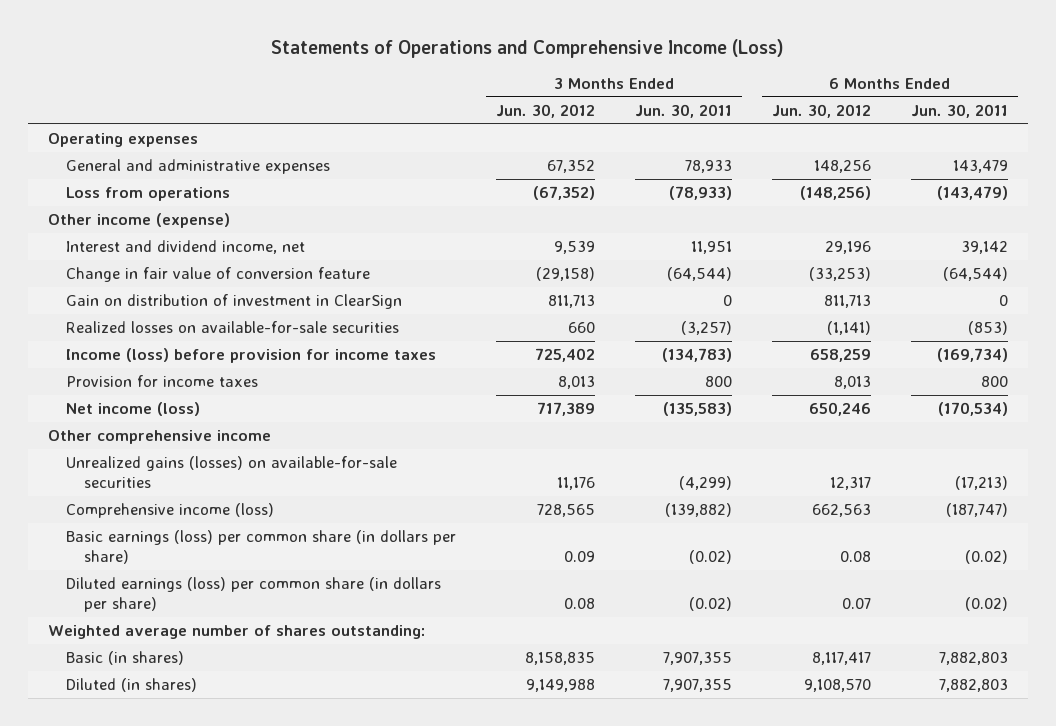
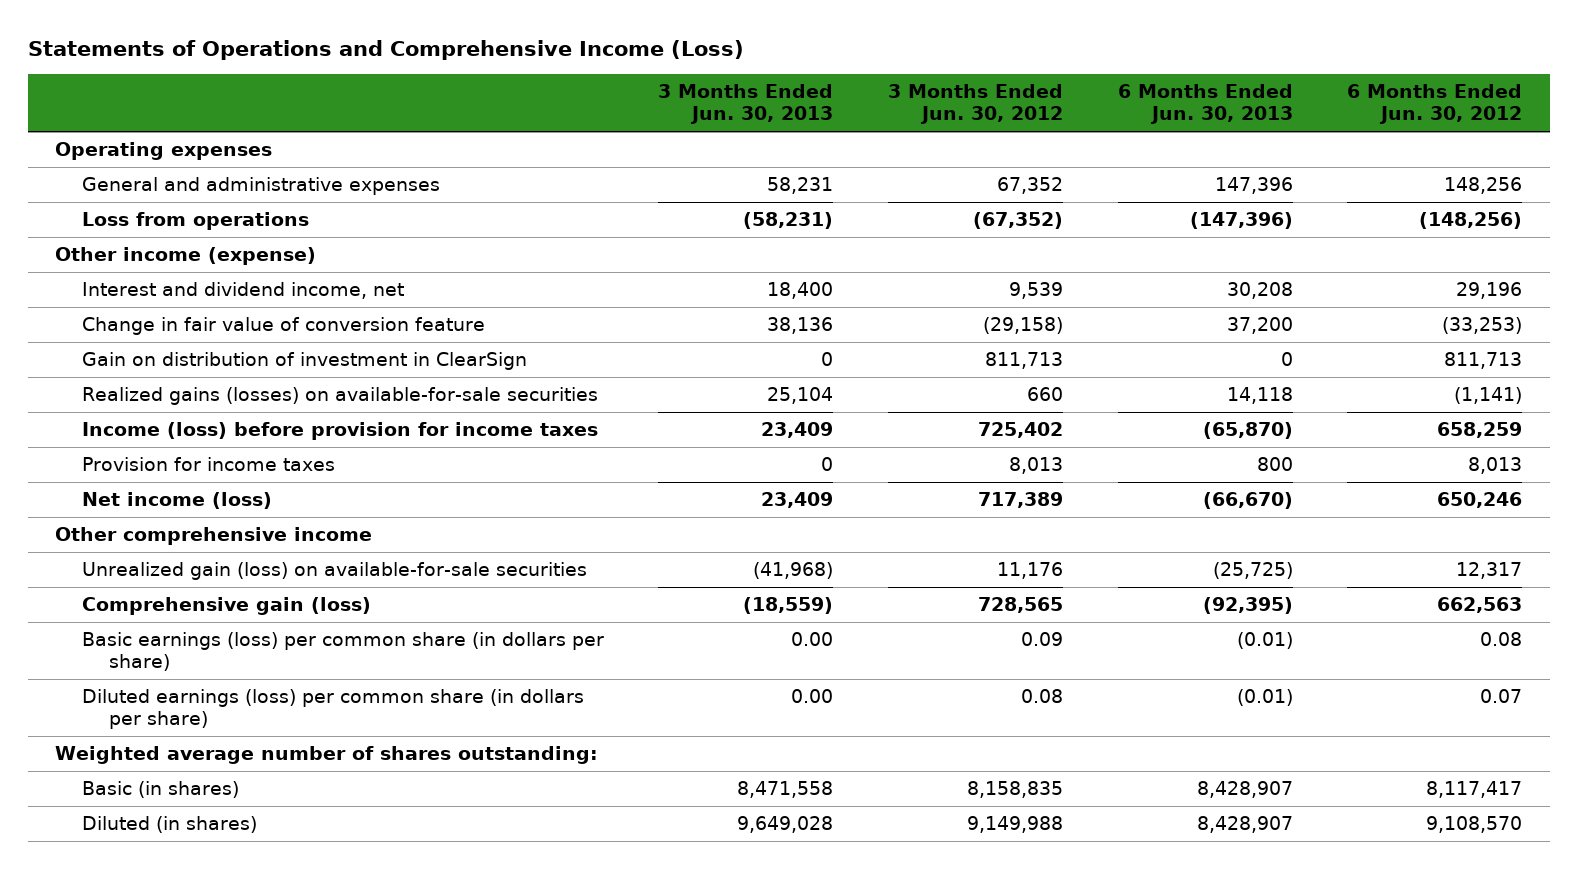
[635,103,733,118] Jun. 30, 2011 -> none
[911,103,1009,118] Jun. 30, 2011 -> none
none -> [658,84,834,125] 3 Months Ended Jun. 30, 2013
none -> [1117,84,1293,125] 6 Months Ended Jun. 30, 2013
[65,320,399,333] Realized losses on available-for-sale securities -> [81,387,598,406] Realized gains (losses) on available-for-sale securities
[65,455,397,489] Unrealized gains (losses) on available-for-sale securities -> [81,562,587,581] Unrealized gain (loss) on available-for-sale securities
[65,502,274,518] Comprehensive income (loss) -> [81,597,371,616] Comprehensive gain (loss)

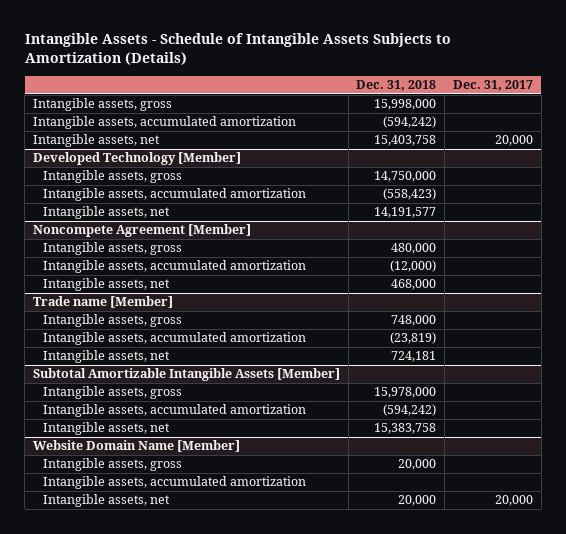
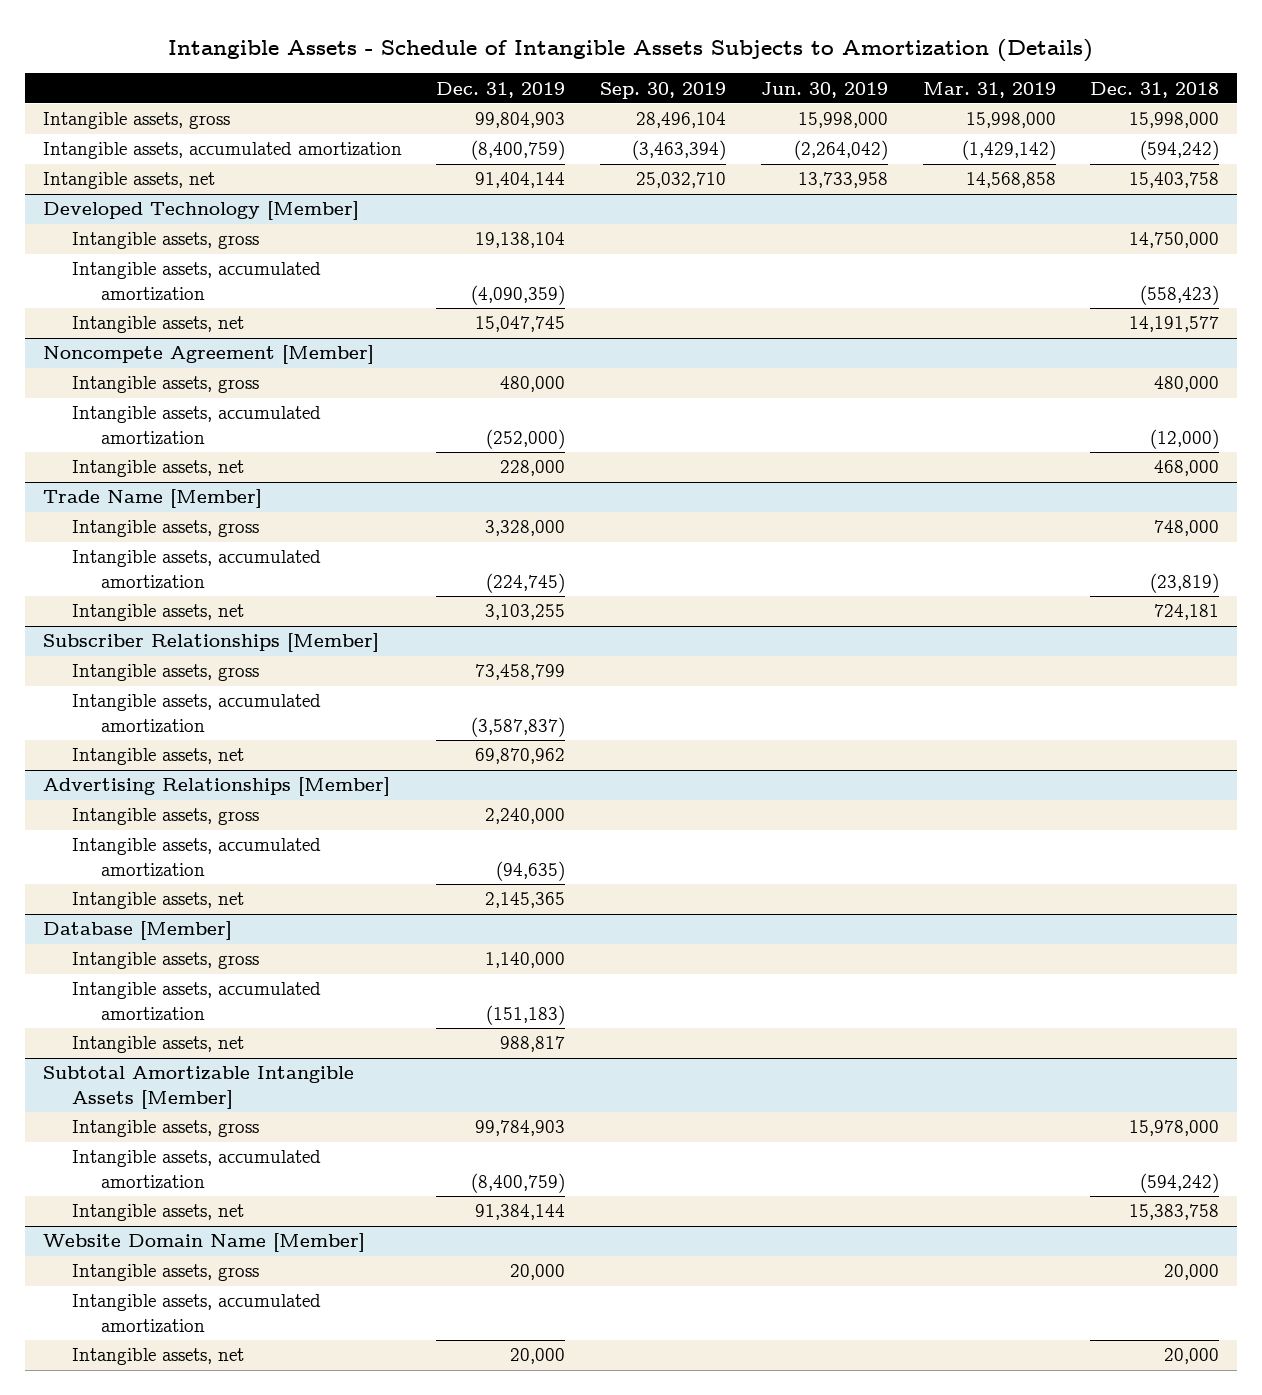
[452,79,533,91] Dec. 31, 2017 -> none
none -> [436,81,566,98] Dec. 31, 2019
none -> [600,81,727,99] Sep. 30, 2019
none -> [760,81,888,98] Jun. 30, 2019
none -> [922,81,1056,98] Mar. 31, 2019
[32,296,173,309] Trade name [Member] -> [42,489,262,509] Trade Name [Member]
none -> [42,633,379,653] Subscriber Relationships [Member]
none -> [71,664,259,682] Intangible assets, gross
none -> [71,694,321,732] Intangible assets, accumulated amortization
none -> [71,748,244,766] Intangible assets, net
none -> [42,777,390,797] Advertising Relationships [Member]
none -> [71,808,259,826] Intangible assets, gross
none -> [71,838,321,876] Intangible assets, accumulated amortization
none -> [71,892,244,910] Intangible assets, net
none -> [42,921,232,941] Database [Member]
none -> [71,952,259,970] Intangible assets, gross
none -> [71,982,321,1020] Intangible assets, accumulated amortization
none -> [71,1036,244,1054] Intangible assets, net

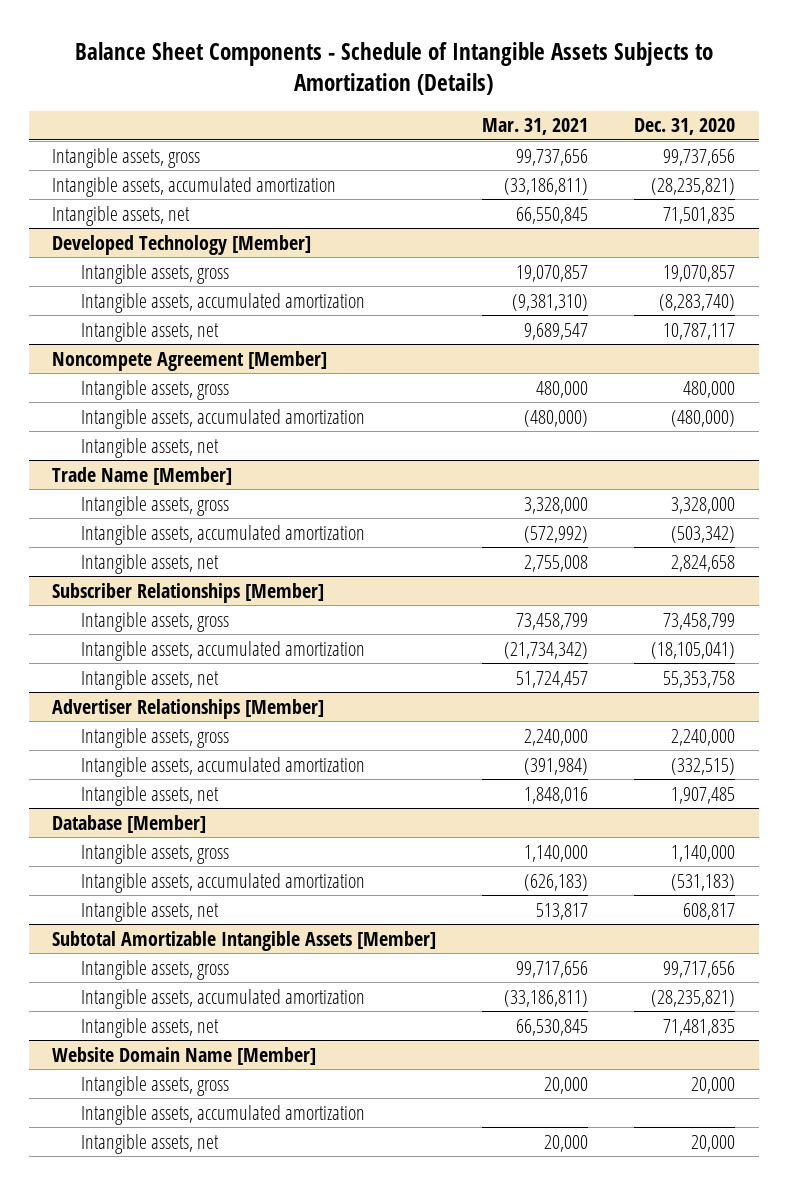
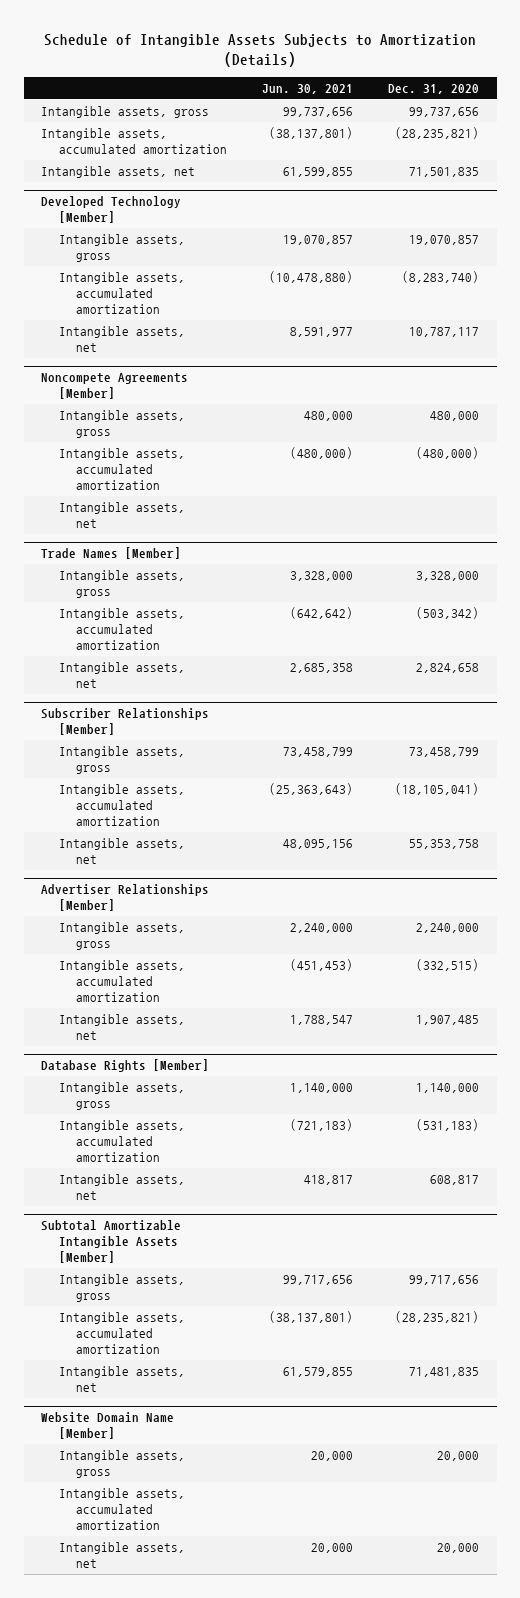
[74,41,713,95] Balance Sheet Components - Schedule of Intangible Assets Subjects to Amortization (Details) -> [44,33,477,67] Schedule of Intangible Assets Subjects to Amortization (Details)
[482,118,589,136] Mar. 31, 2021 -> none
none -> [261,83,353,94] Jun. 30, 2021
[51,350,327,371] Noncompete Agreement [Member] -> [41,373,189,400] Noncompete Agreements [Member]
[51,466,232,485] Trade Name [Member] -> [41,547,182,560] Trade Names [Member]
[51,814,206,833] Database [Member] -> [41,1059,210,1073] Database Rights [Member]

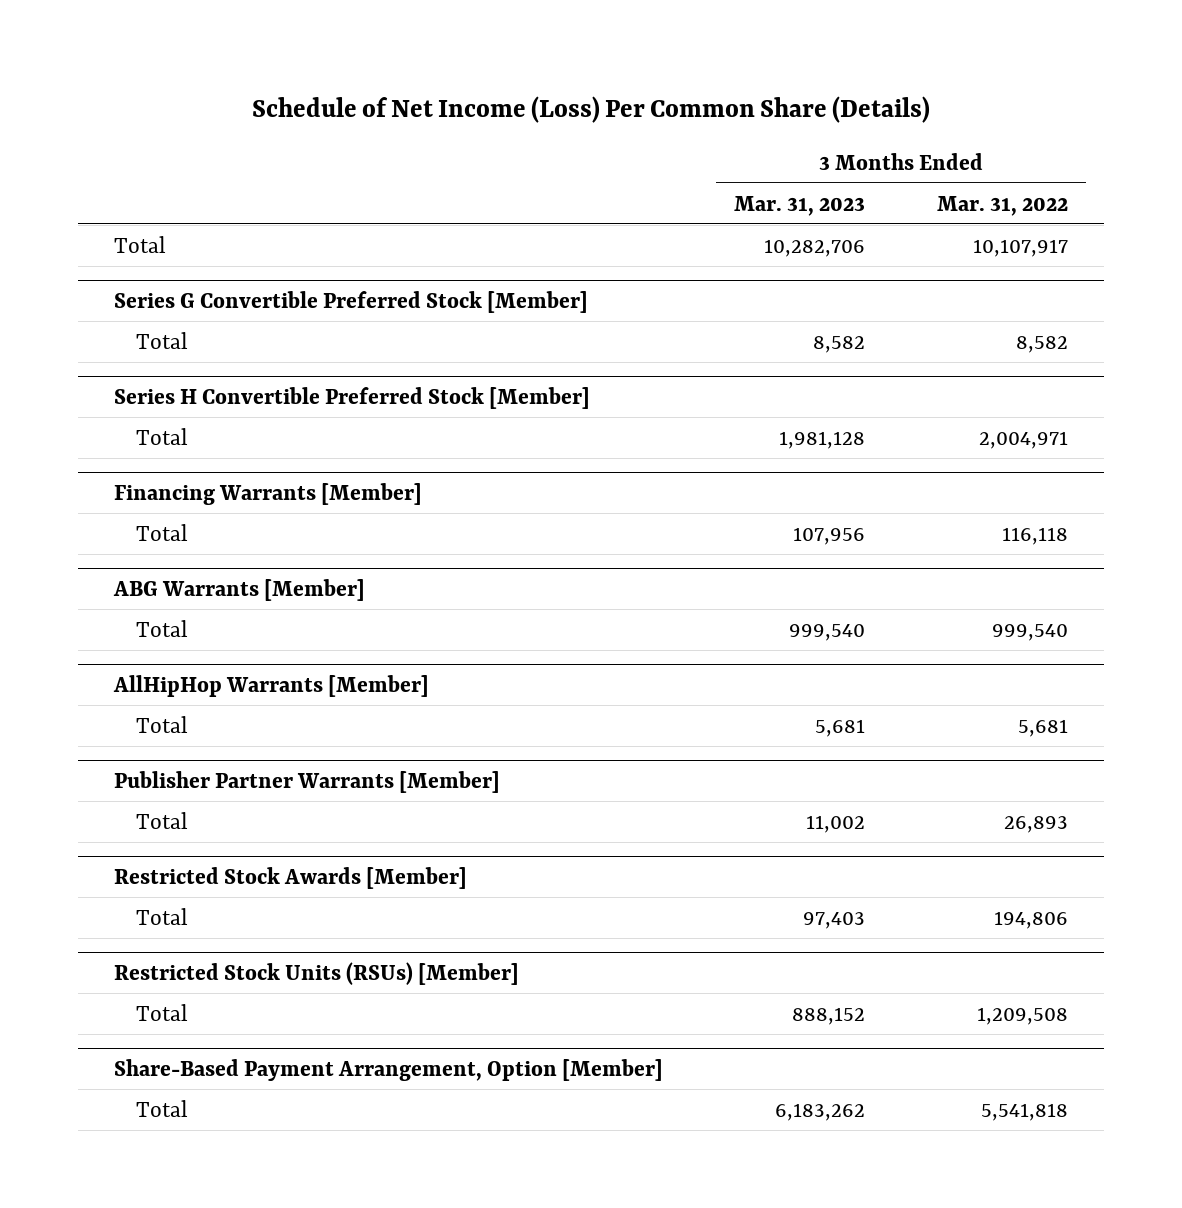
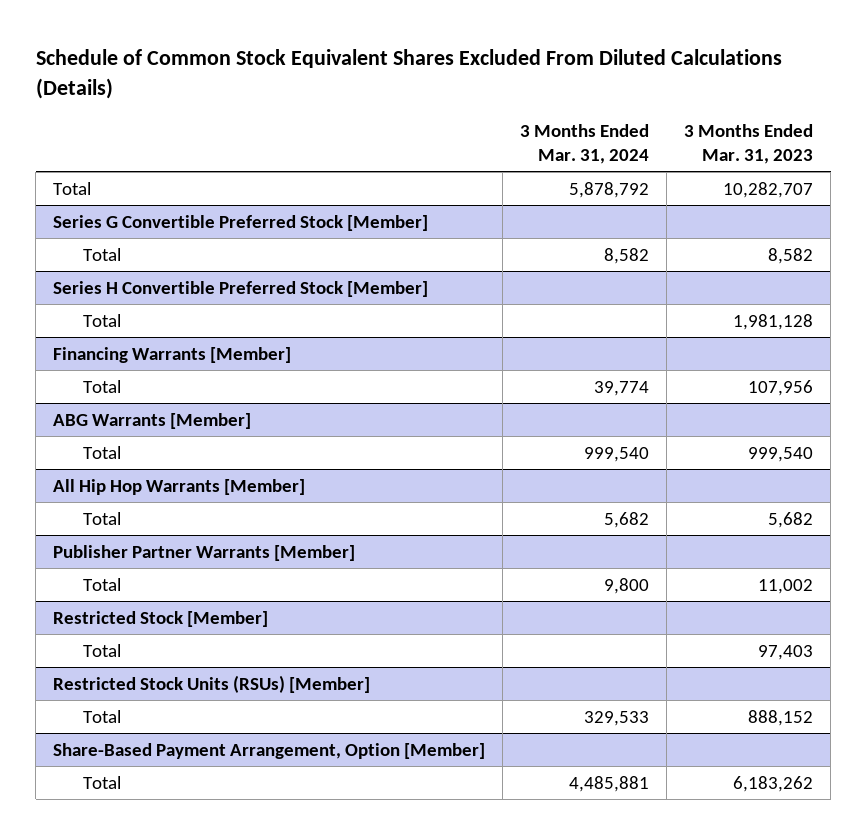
[251,96,930,124] Schedule of Net Income (Loss) Per Common Share (Details) -> [35,49,782,99] Schedule of Common Stock Equivalent Shares Excluded From Diluted Calculations (Details)
[936,195,1068,216] Mar. 31, 2022 -> none
none -> [520,123,650,164] 3 Months Ended Mar. 31, 2024
[764,238,866,257] 10,282,706 -> [723,181,814,198] 10,282,707
[112,675,429,698] AllHipHop Warrants [Member] -> [53,478,306,495] All Hip Hop Warrants [Member]
[815,718,866,737] 5,681 -> [768,511,814,528] 5,682
[113,867,467,890] Restricted Stock Awards [Member] -> [53,610,269,627] Restricted Stock [Member]

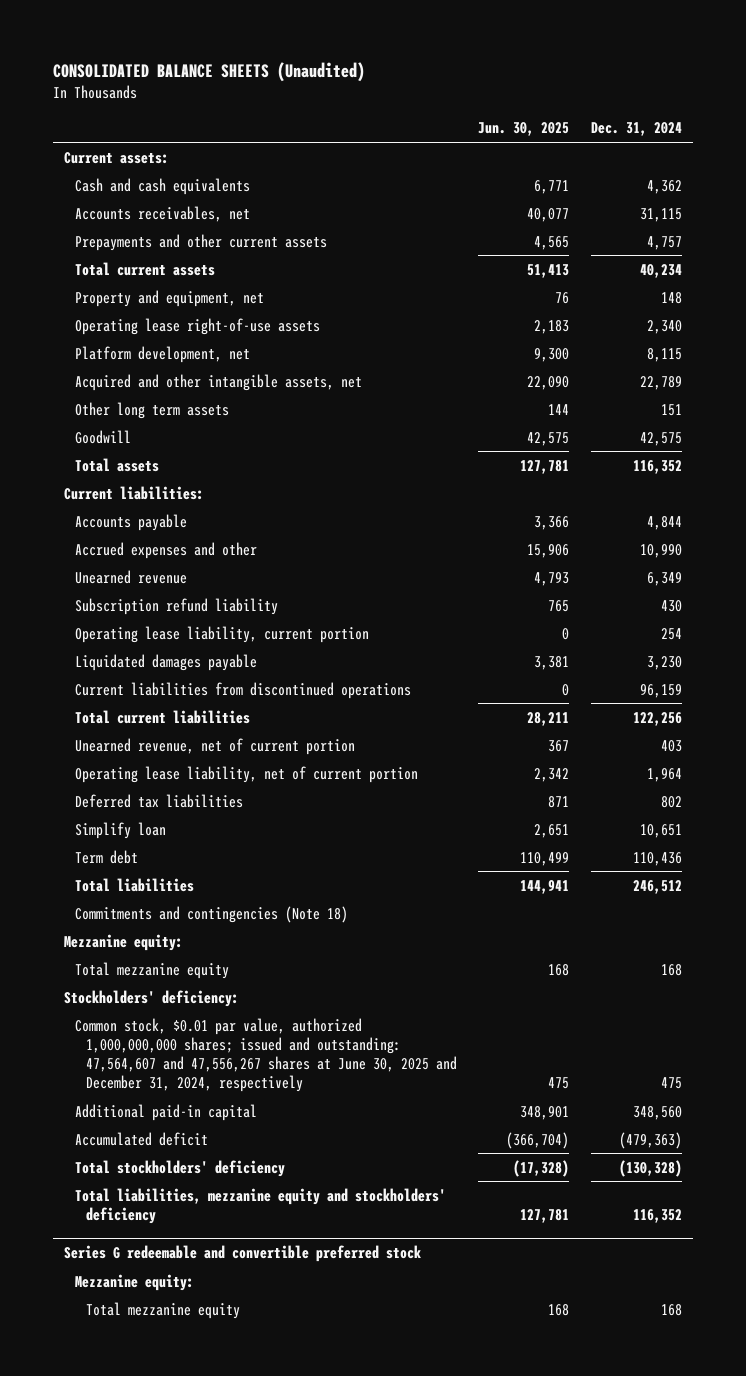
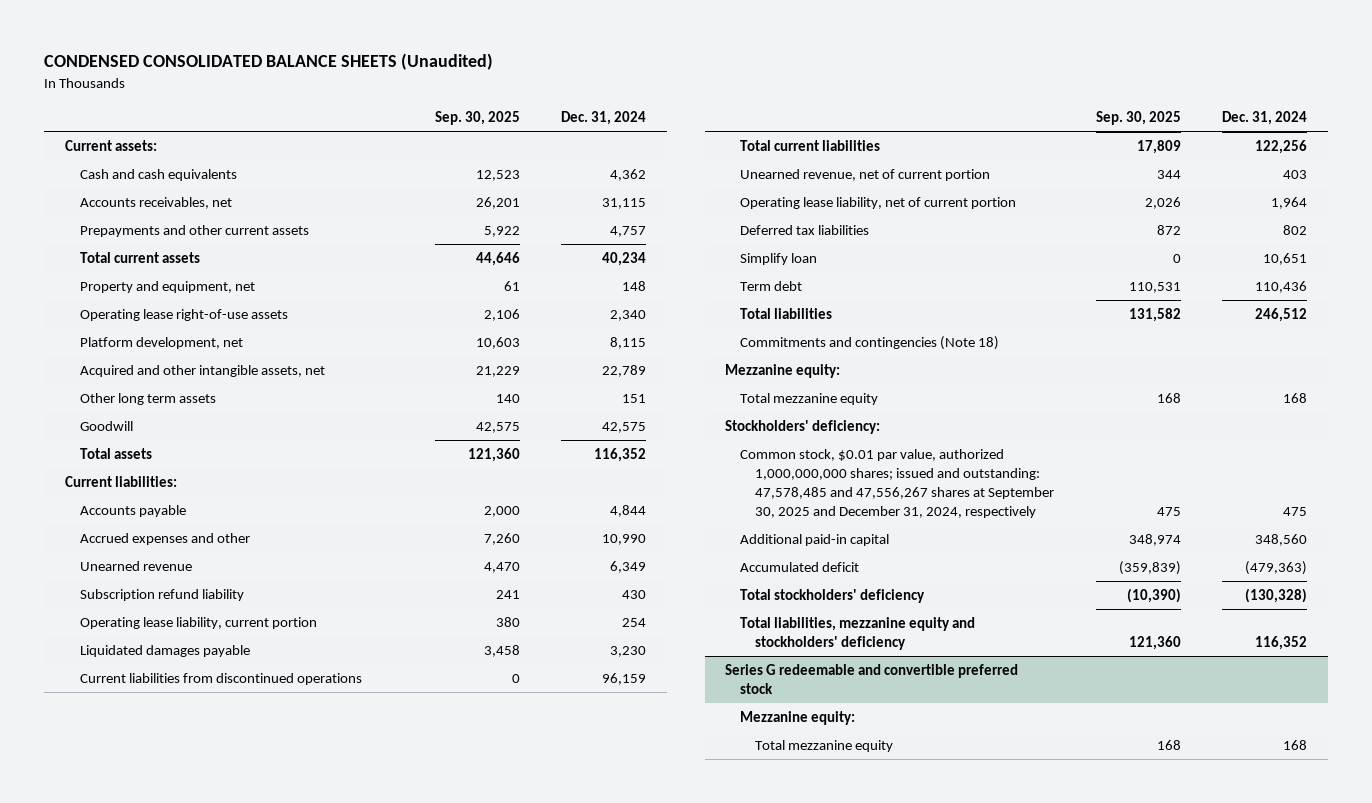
[53,62,366,83] CONSOLIDATED BALANCE SHEETS (Unaudited) -> [44,53,494,71] CONDENSED CONSOLIDATED BALANCE SHEETS (Unaudited)
[478,122,570,137] Jun. 30, 2025 -> none
none -> [434,110,520,125] Sep. 30, 2025
[74,1017,457,1093] Common stock, $0.01 par value, authorized 1,000,000,000 shares; issued and outstanding: 47,564,607 and 47,556,267 shares at June 30, 2025 and December 31, 2024, respectively -> [740,448,1055,519] Common stock, $0.01 par value, authorized 1,000,000,000 shares; issued and outstanding: 47,578,485 and 47,556,267 shares at September 30, 2025 and December 31, 2024, respectively

